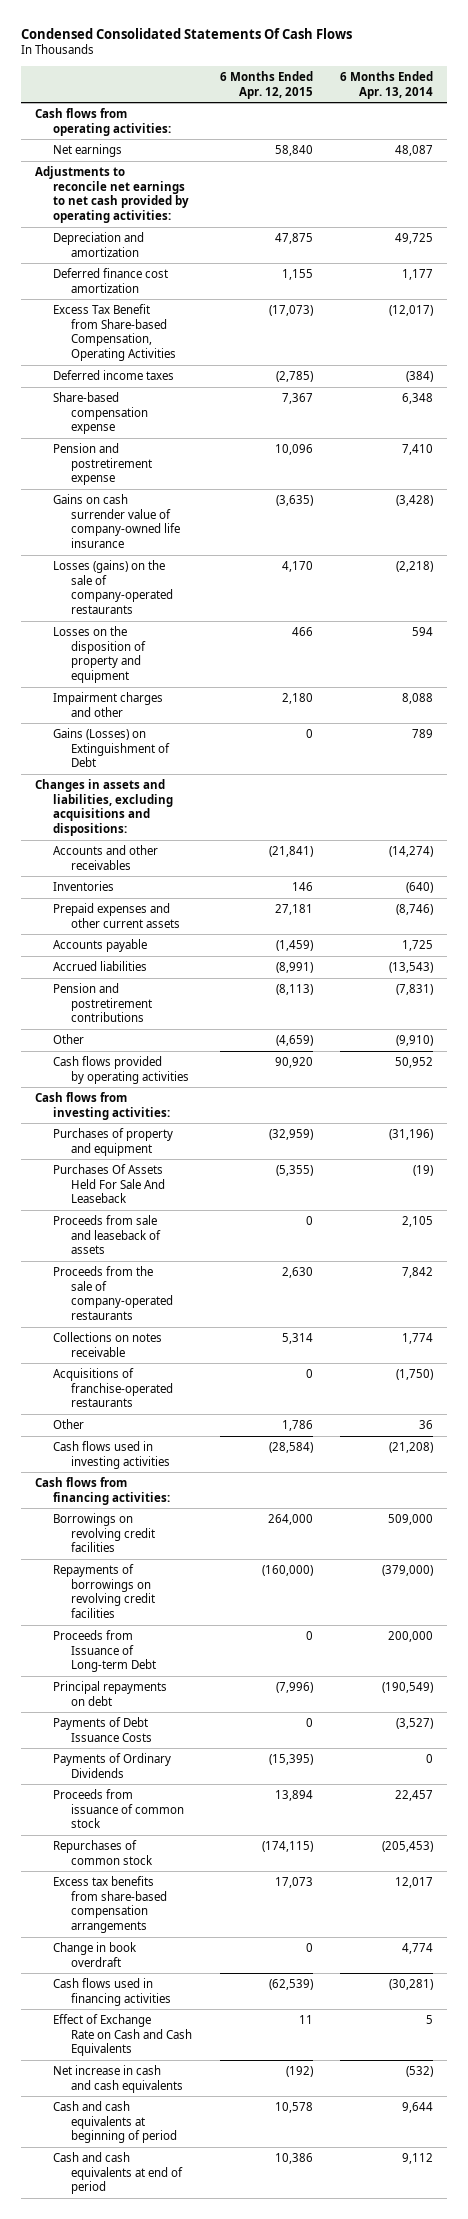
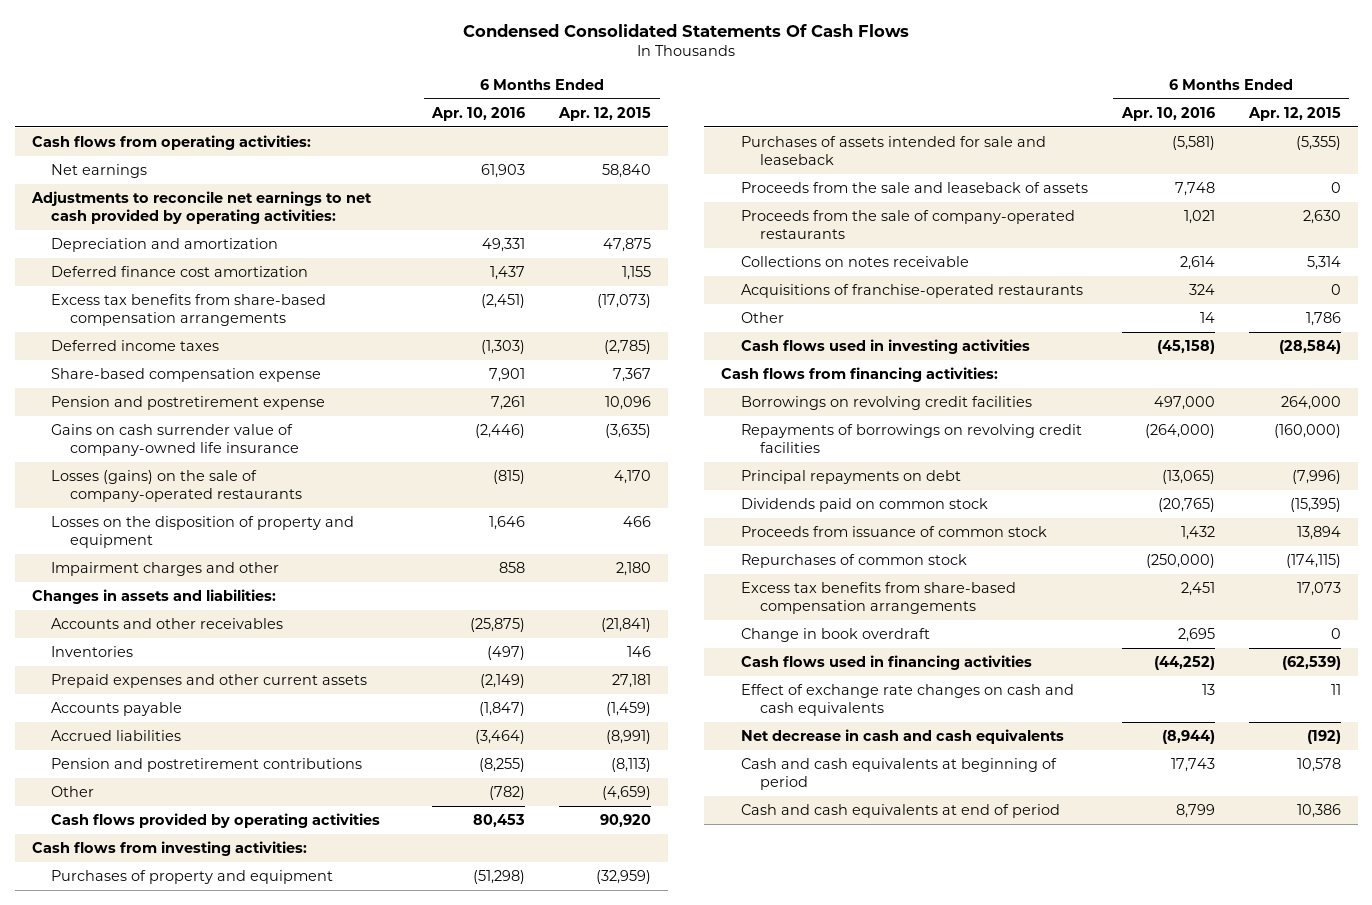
[340,70,434,99] 6 Months Ended Apr. 13, 2014 -> none
none -> [431,106,526,121] Apr. 10, 2016
[53,303,177,362] Excess Tax Benefit from Share-based Compensation, Operating Activities -> [51,294,327,327] Excess tax benefits from share-based compensation arrangements
[53,727,171,768] Gains (Losses) on Extinguishment of Debt -> none
[34,778,174,837] Changes in assets and liabilities, excluding acquisitions and dispositions: -> [31,589,276,605] Changes in assets and liabilities:
[53,1163,166,1204] Purchases Of Assets Held For Sale And Leaseback -> [740,136,1046,166] Purchases of assets intended for sale and leaseback
[53,1214,162,1255] Proceeds from sale and leaseback of assets -> [740,182,1088,194] Proceeds from the sale and leaseback of assets
[53,1629,157,1673] Proceeds from Issuance of Long-term Debt -> none
[53,1716,153,1742] Payments of Debt Issuance Costs -> none
[53,1752,172,1778] Payments of Ordinary Dividends -> [740,498,988,513] Dividends paid on common stock
[53,2013,193,2057] Effect of Exchange Rate on Cash and Cash Equivalents -> [740,684,1074,717] Effect of exchange rate changes on cash and cash equivalents
[53,2064,184,2093] Net increase in cash and cash equivalents -> [740,729,1064,745] Net decrease in cash and cash equivalents

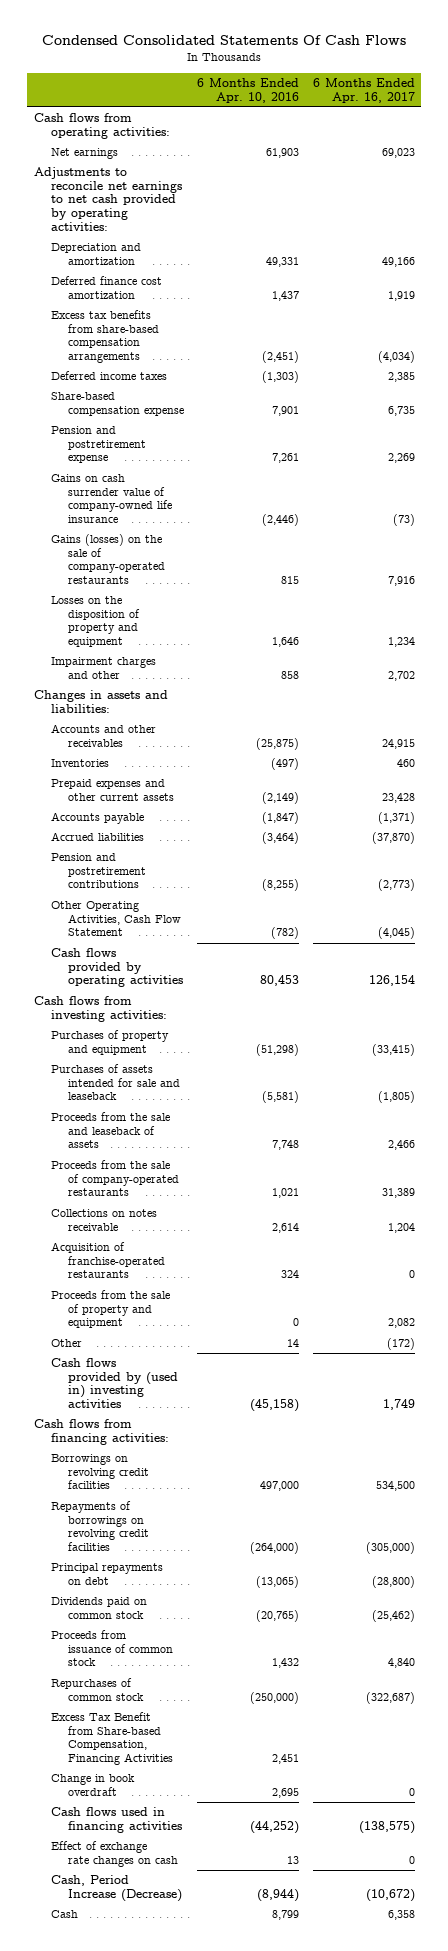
[558,106,652,121] Apr. 12, 2015 -> none
none -> [312,77,415,103] 6 Months Ended Apr. 16, 2017
[51,470,303,503] Losses (gains) on the sale of company-operated restaurants -> [50,534,165,585] Gains (losses) on the sale of company-operated restaurants
[493,470,526,485] (815) -> [281,576,300,585] 815
[51,786,95,798] Other -> [50,901,181,937] Other Operating Activities, Cash Flow Statement
[740,284,1083,299] Acquisitions of franchise-operated restaurants -> [50,1242,165,1279] Acquisition of franchise-operated restaurants
none -> [50,1290,170,1329] Proceeds from the sale of property and equipment
[740,339,1030,355] Cash flows used in investing activities -> [50,1358,178,1409] Cash flows provided by (used in) investing activities
[740,582,1016,615] Excess tax benefits from share-based compensation arrangements -> [50,1712,173,1766] Excess Tax Benefit from Share-based Compensation, Financing Activities
[740,758,1057,791] Cash and cash equivalents at beginning of period -> none
[740,684,1074,717] Effect of exchange rate changes on cash and cash equivalents -> [50,1841,178,1867] Effect of exchange rate changes on cash
[740,729,1064,745] Net decrease in cash and cash equivalents -> [50,1875,182,1902] Cash, Period Increase (Decrease)
[740,804,1060,819] Cash and cash equivalents at end of period -> [50,1910,78,1919] Cash

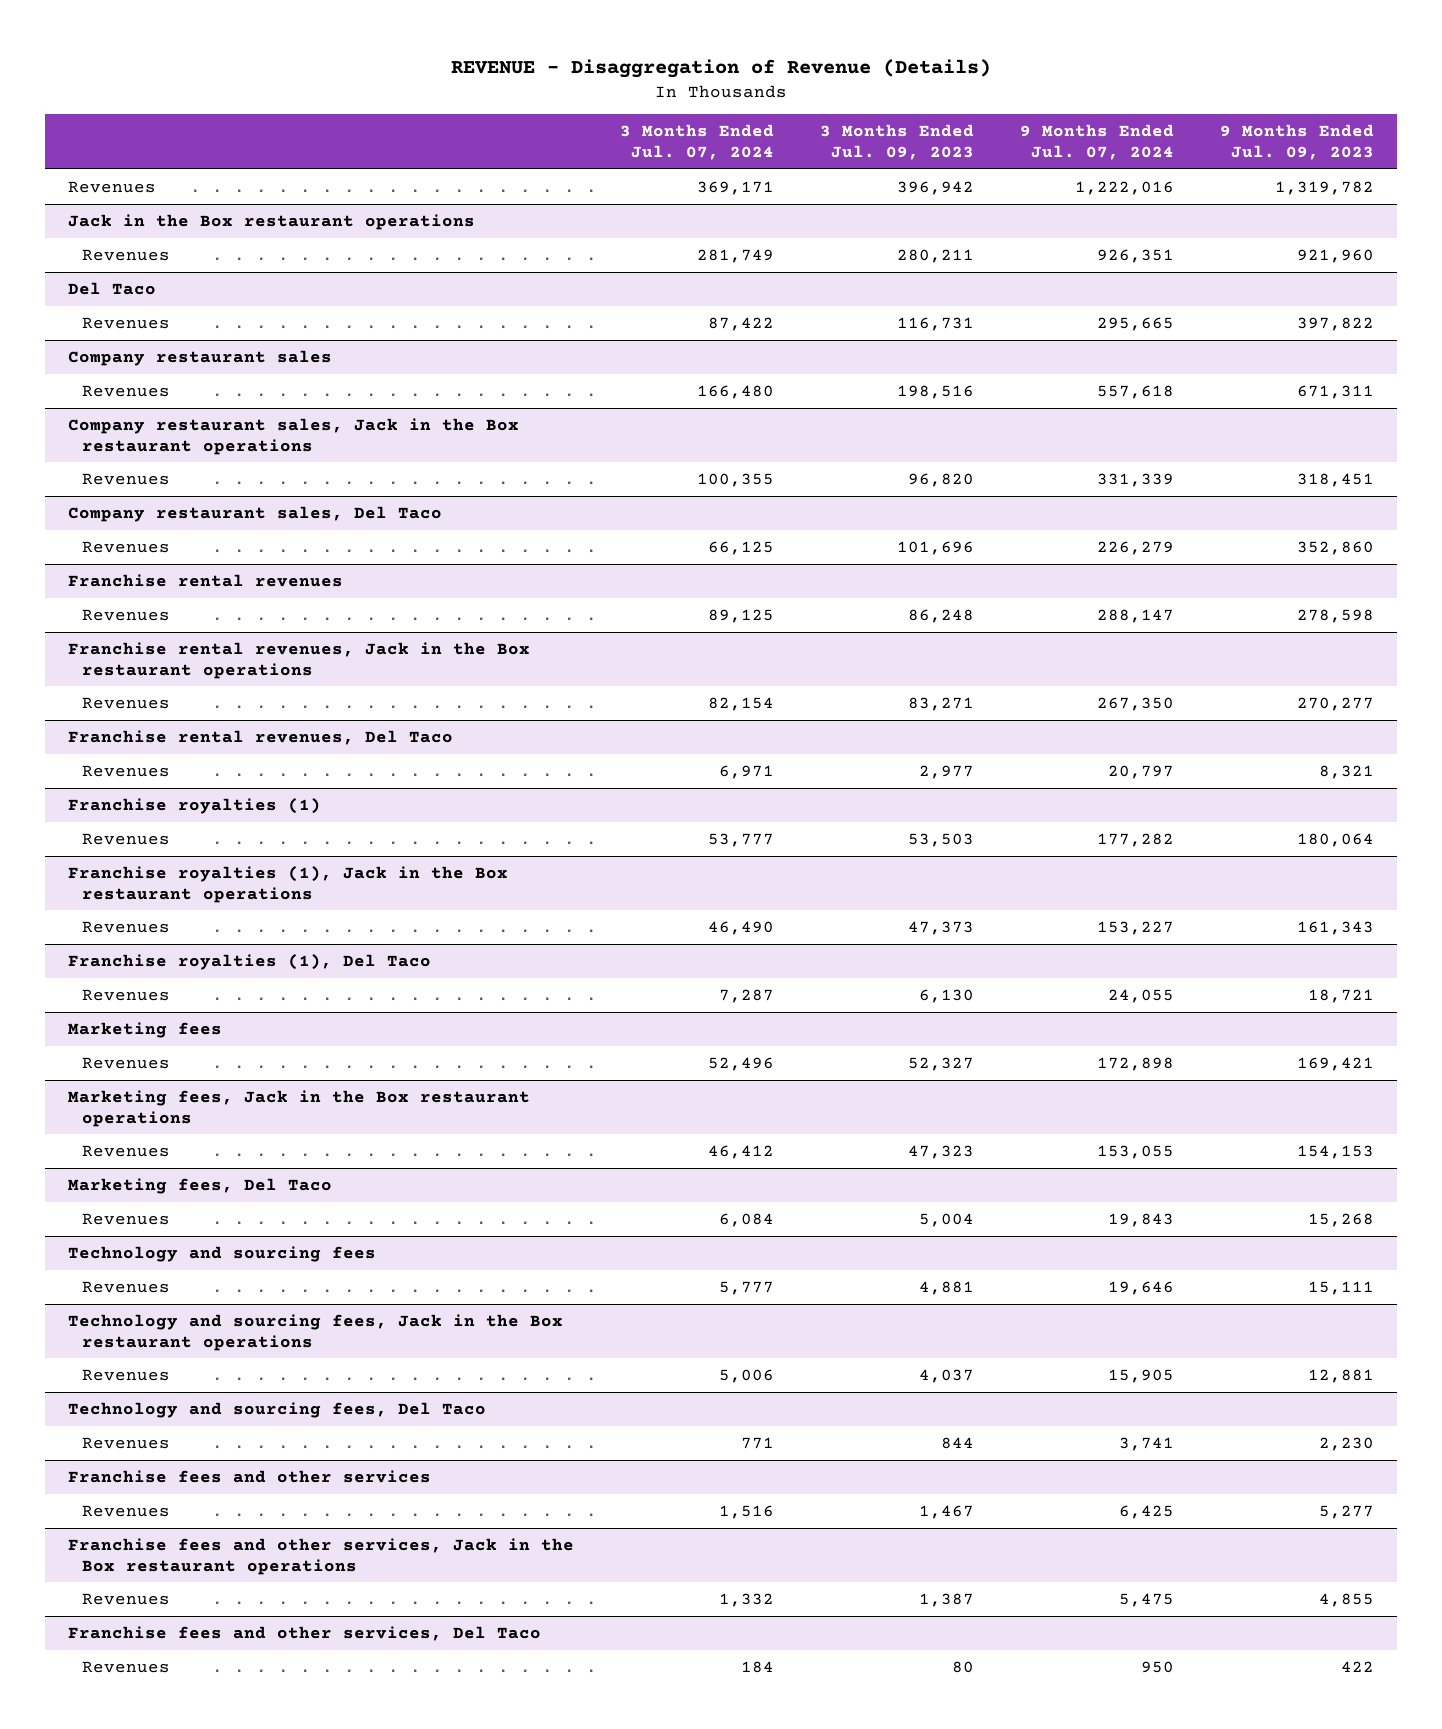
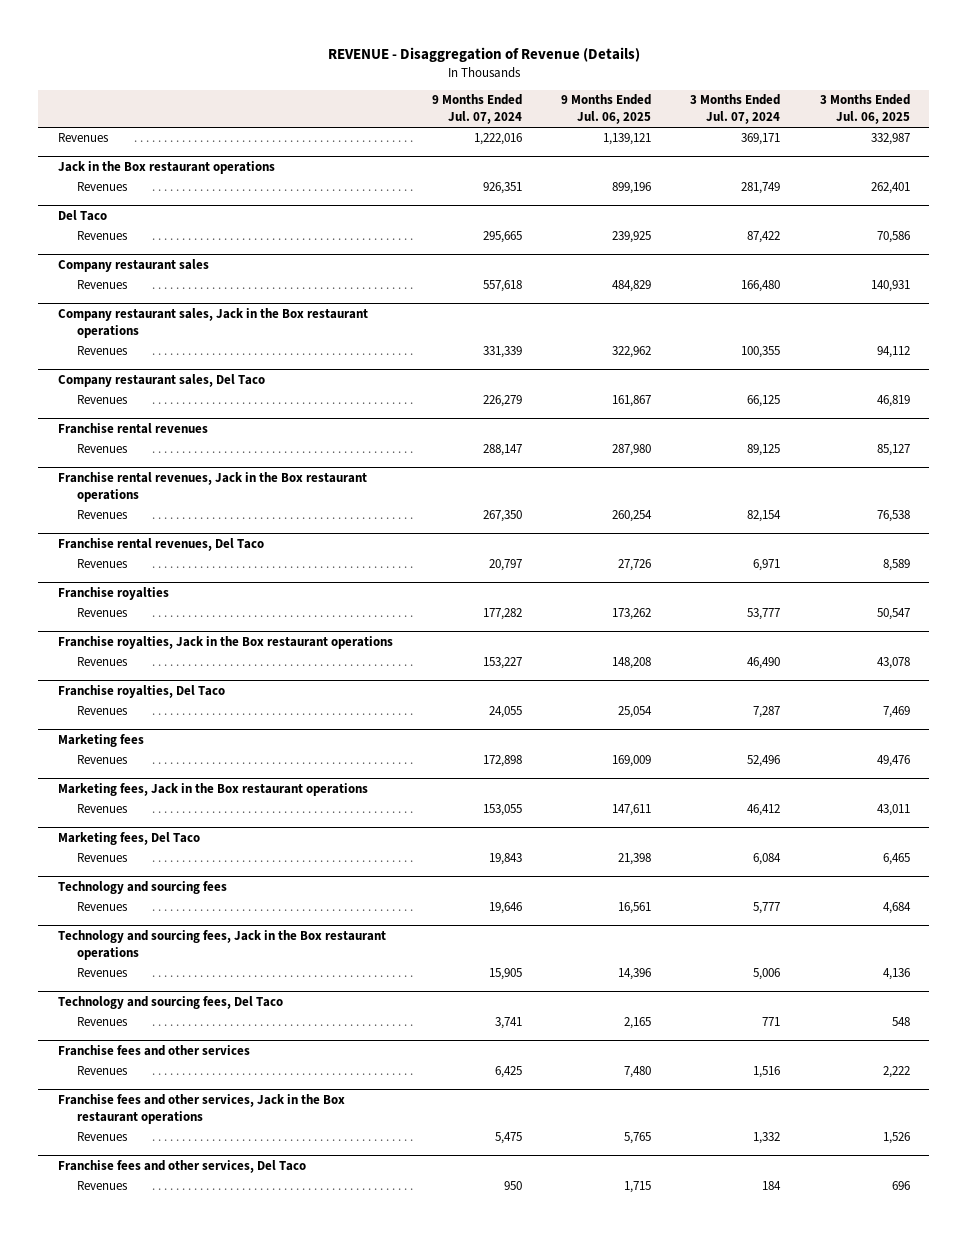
[819,124,974,161] 3 Months Ended Jul. 09, 2023 -> none
[1219,124,1374,161] 9 Months Ended Jul. 09, 2023 -> none
none -> [561,94,652,125] 9 Months Ended Jul. 06, 2025
none -> [819,94,910,125] 3 Months Ended Jul. 06, 2025
[68,797,322,814] Franchise royalties (1) -> [57,586,169,600] Franchise royalties
[68,865,509,903] Franchise royalties (1), Jack in the Box restaurant operations -> [57,635,393,649] Franchise royalties, Jack in the Box restaurant operations
[68,953,432,970] Franchise royalties (1), Del Taco -> [57,684,225,698] Franchise royalties, Del Taco

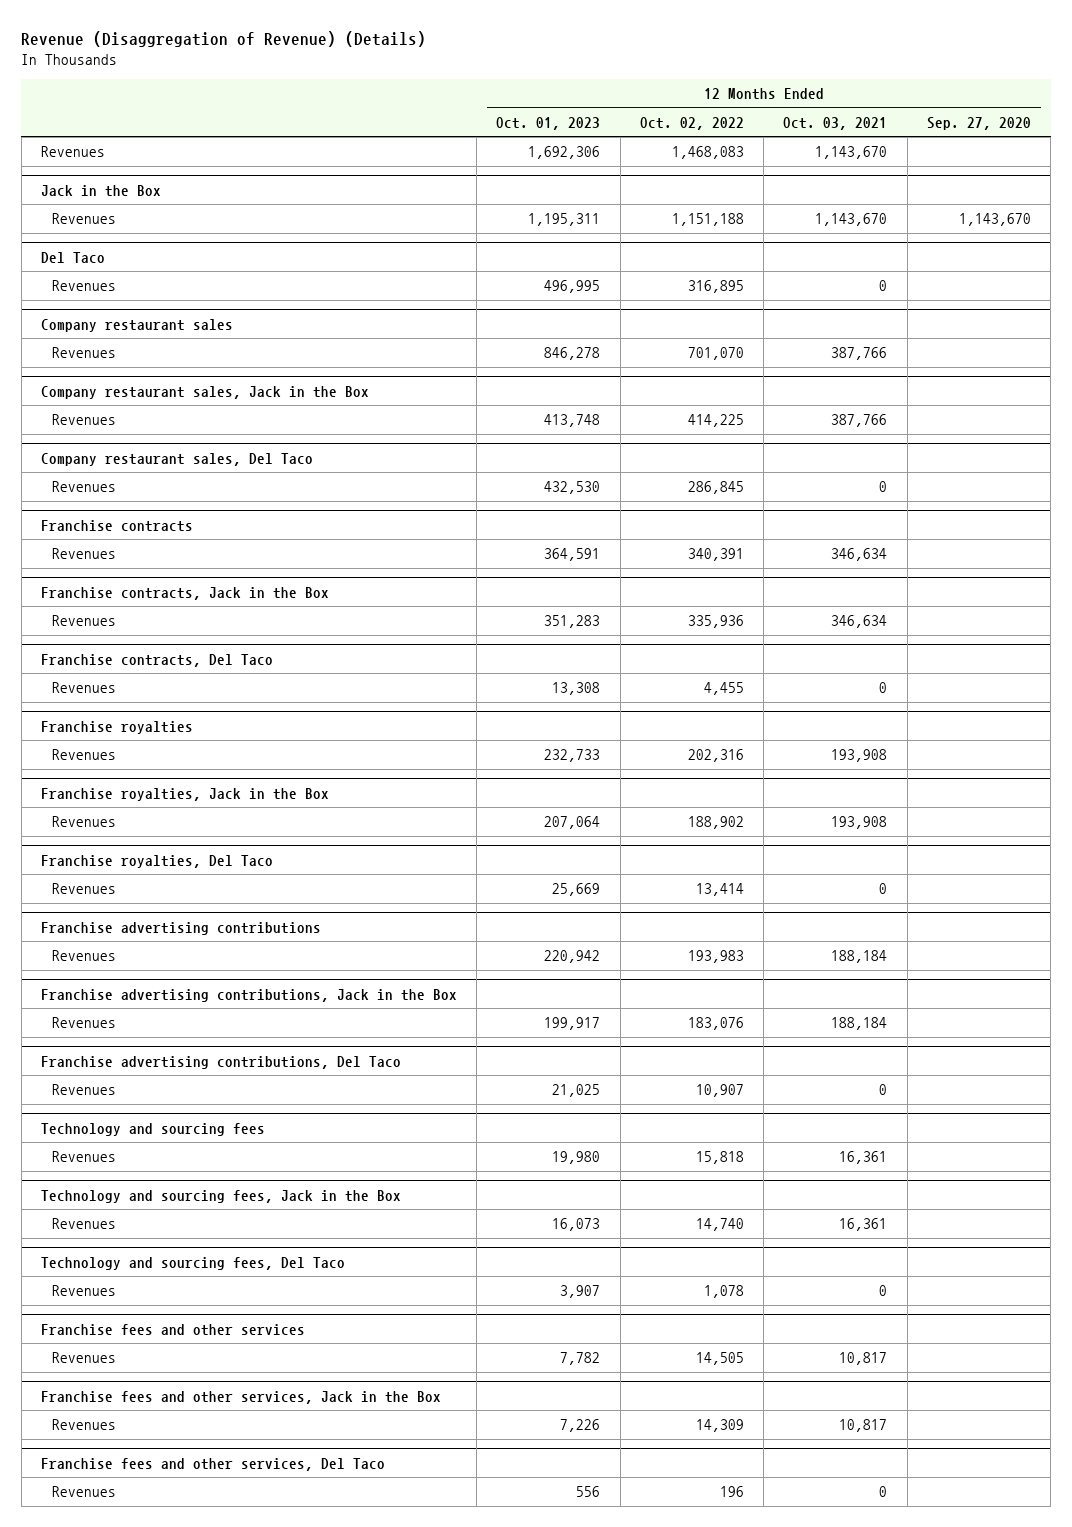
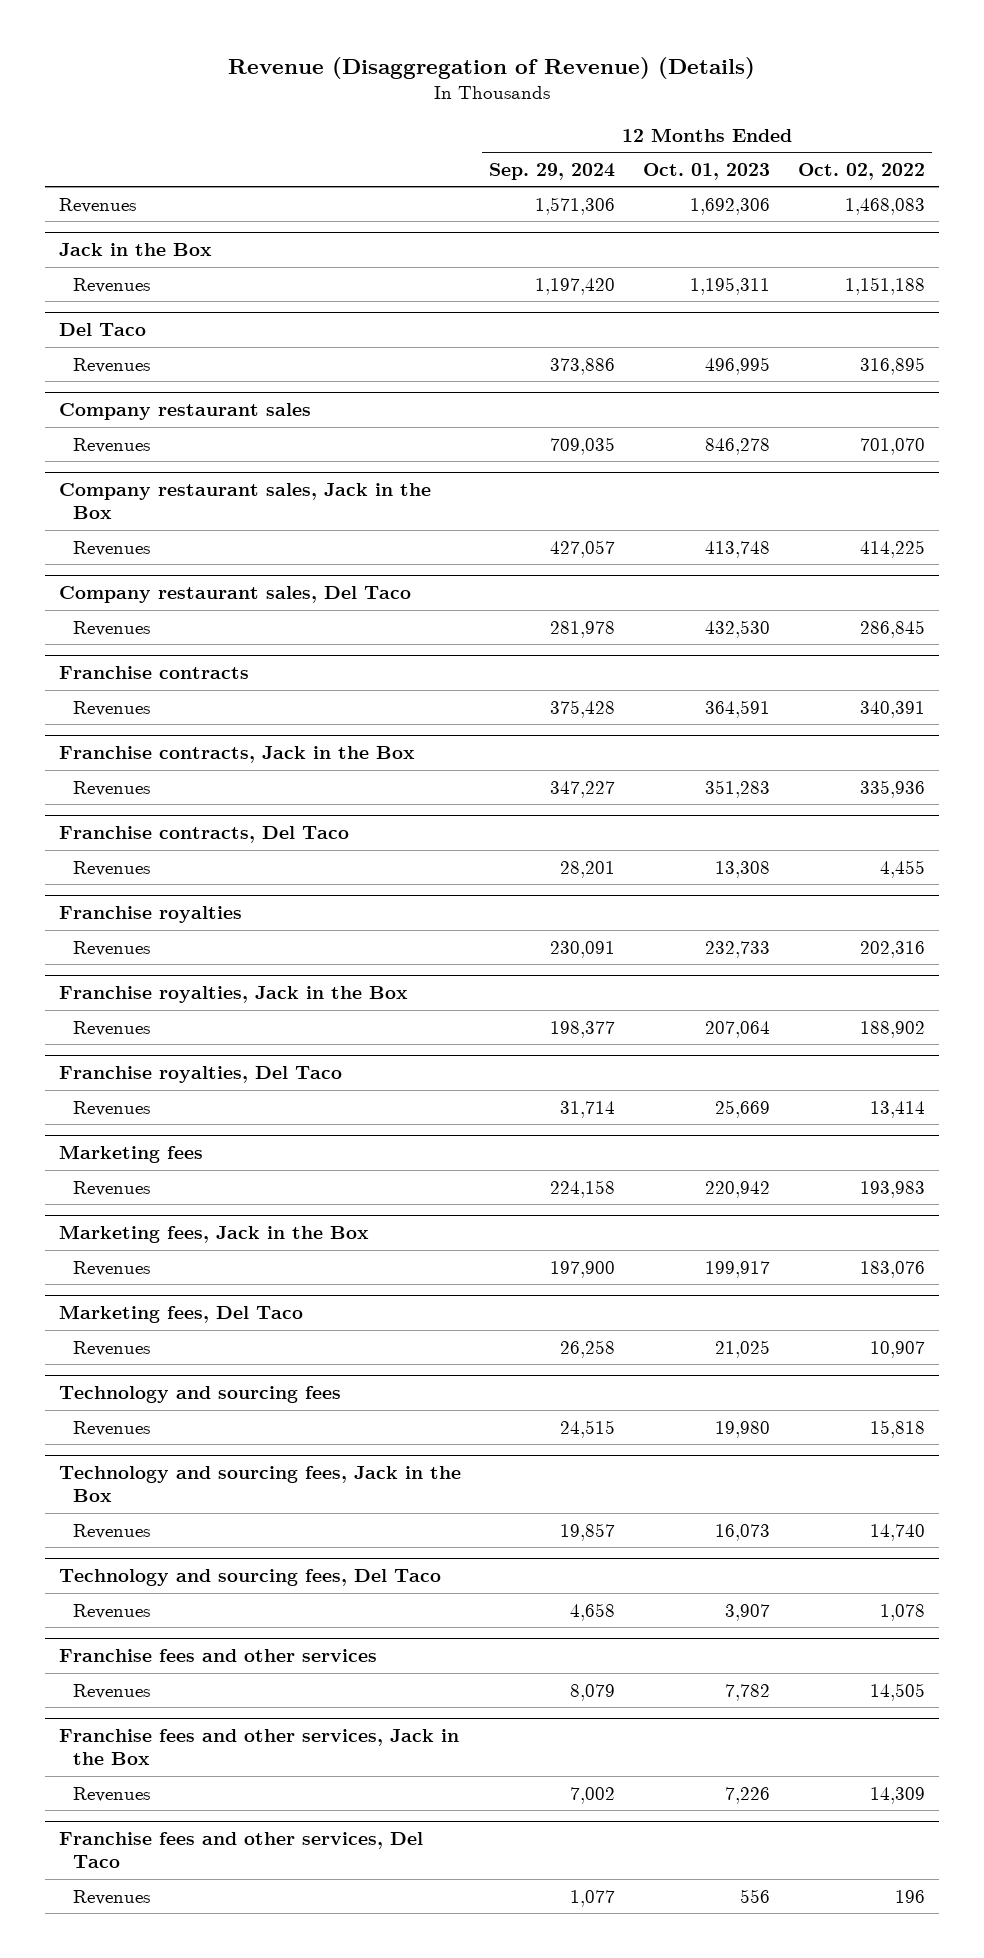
[783,116,888,130] Oct. 03, 2021 -> none
[926,116,1031,130] Sep. 27, 2020 -> none
none -> [488,162,615,180] Sep. 29, 2024
[41,921,322,935] Franchise advertising contributions -> [58,1145,203,1164] Marketing fees
[41,988,458,1002] Franchise advertising contributions, Jack in the Box -> none
none -> [58,1225,369,1244] Marketing fees, Jack in the Box
[41,1055,402,1069] Franchise advertising contributions, Del Taco -> none
none -> [58,1305,303,1324] Marketing fees, Del Taco

